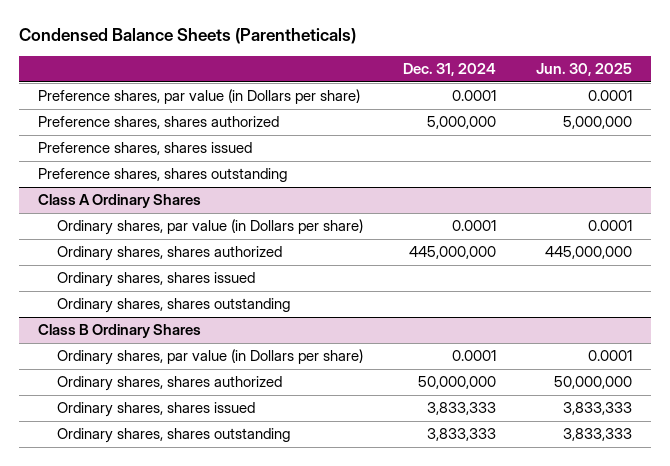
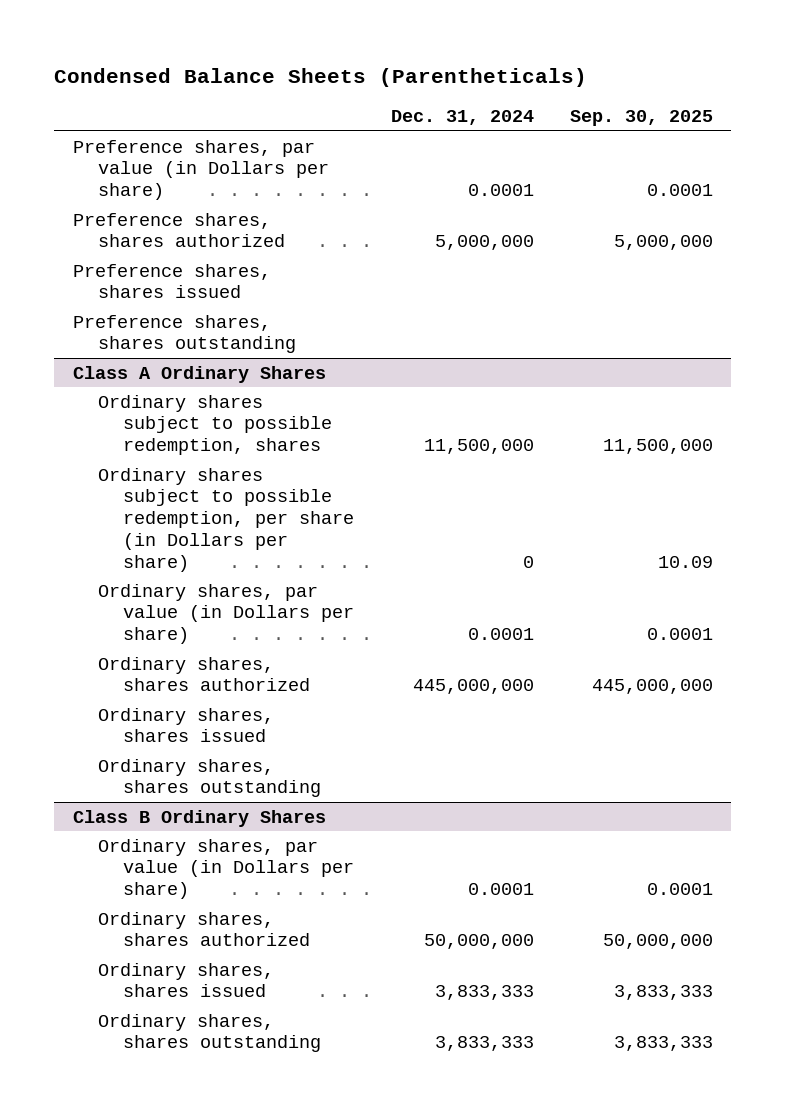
[535,63,632,77] Jun. 30, 2025 -> none
none -> [569,110,713,127] Sep. 30, 2025
none -> [97,394,333,456] Ordinary shares subject to possible redemption, shares
none -> [97,467,355,572] Ordinary shares subject to possible redemption, per share (in Dollars per share)

